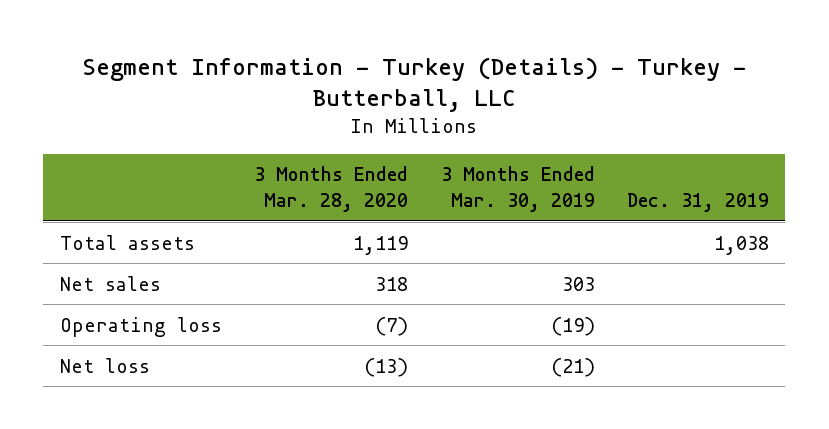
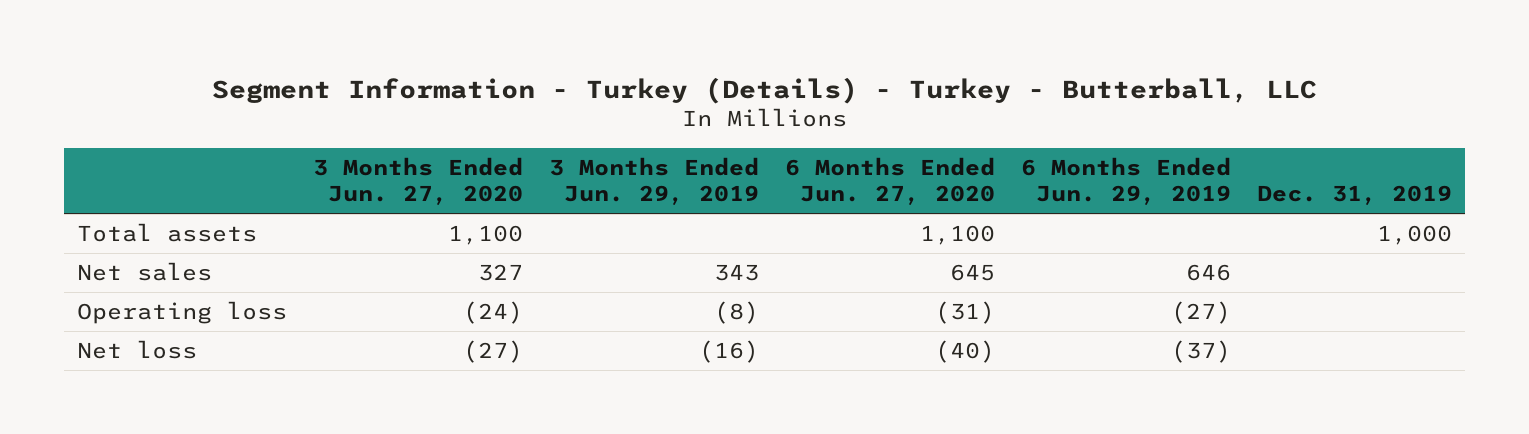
[254,166,409,212] 3 Months Ended Mar. 28, 2020 -> none
[440,166,595,212] 3 Months Ended Mar. 30, 2019 -> none
none -> [313,156,524,205] 3 Months Ended Jun. 27, 2020
none -> [549,156,760,205] 3 Months Ended Jun. 29, 2019
none -> [785,156,996,205] 6 Months Ended Jun. 27, 2020
none -> [1021,156,1232,205] 6 Months Ended Jun. 29, 2019
[714,235,770,255] 1,038 -> [1376,225,1452,246] 1,000

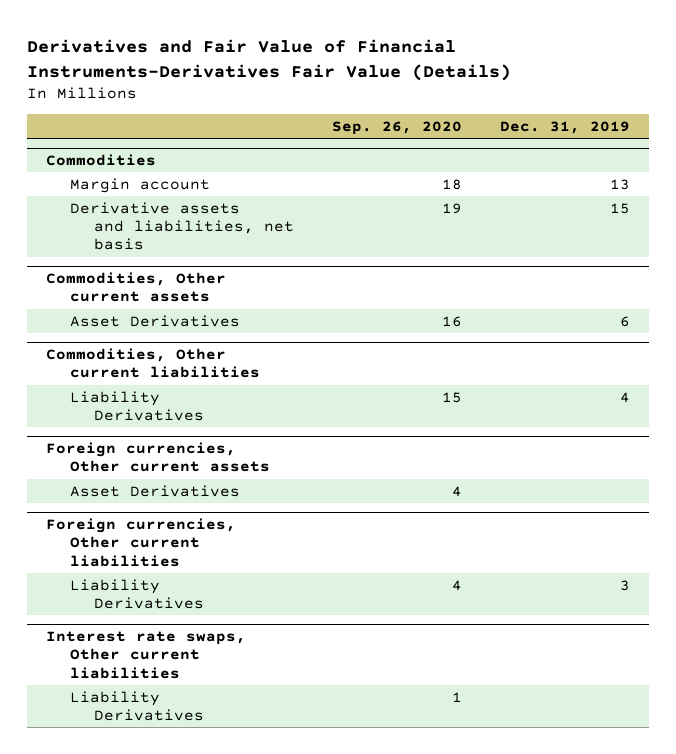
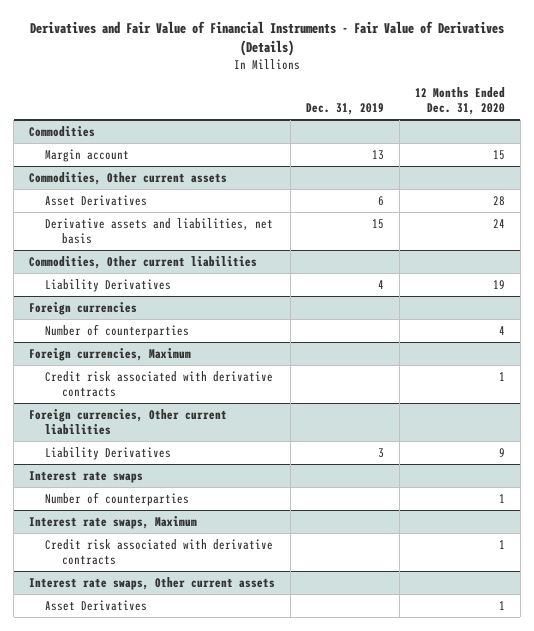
[27,39,512,81] Derivatives and Fair Value of Financial Instruments-Derivatives Fair Value (Details) -> [29,20,504,56] Derivatives and Fair Value of Financial Instruments - Fair Value of Derivatives (Details)
[331,121,462,136] Sep. 26, 2020 -> none
none -> [414,86,505,116] 12 Months Ended Dec. 31, 2020
[70,201,294,251] Derivative assets and liabilities, net basis -> none
none -> [45,217,274,245] Derivative assets and liabilities, net basis
[70,484,241,497] Asset Derivatives -> none
[46,441,271,473] Foreign currencies, Other current assets -> [29,301,138,315] Foreign currencies
none -> [45,323,190,338] Number of counterparties
none -> [29,347,192,361] Foreign currencies, Maximum
none -> [45,370,274,398] Credit risk associated with derivative contracts
[70,690,204,722] Liability Derivatives -> none
none -> [29,470,144,483] Interest rate swaps
none -> [45,491,190,506] Number of counterparties
none -> [29,515,198,529] Interest rate swaps, Maximum
none -> [45,538,274,566] Credit risk associated with derivative contracts
[46,630,247,679] Interest rate swaps, Other current liabilities -> [29,576,276,590] Interest rate swaps, Other current assets
none -> [45,599,148,611] Asset Derivatives

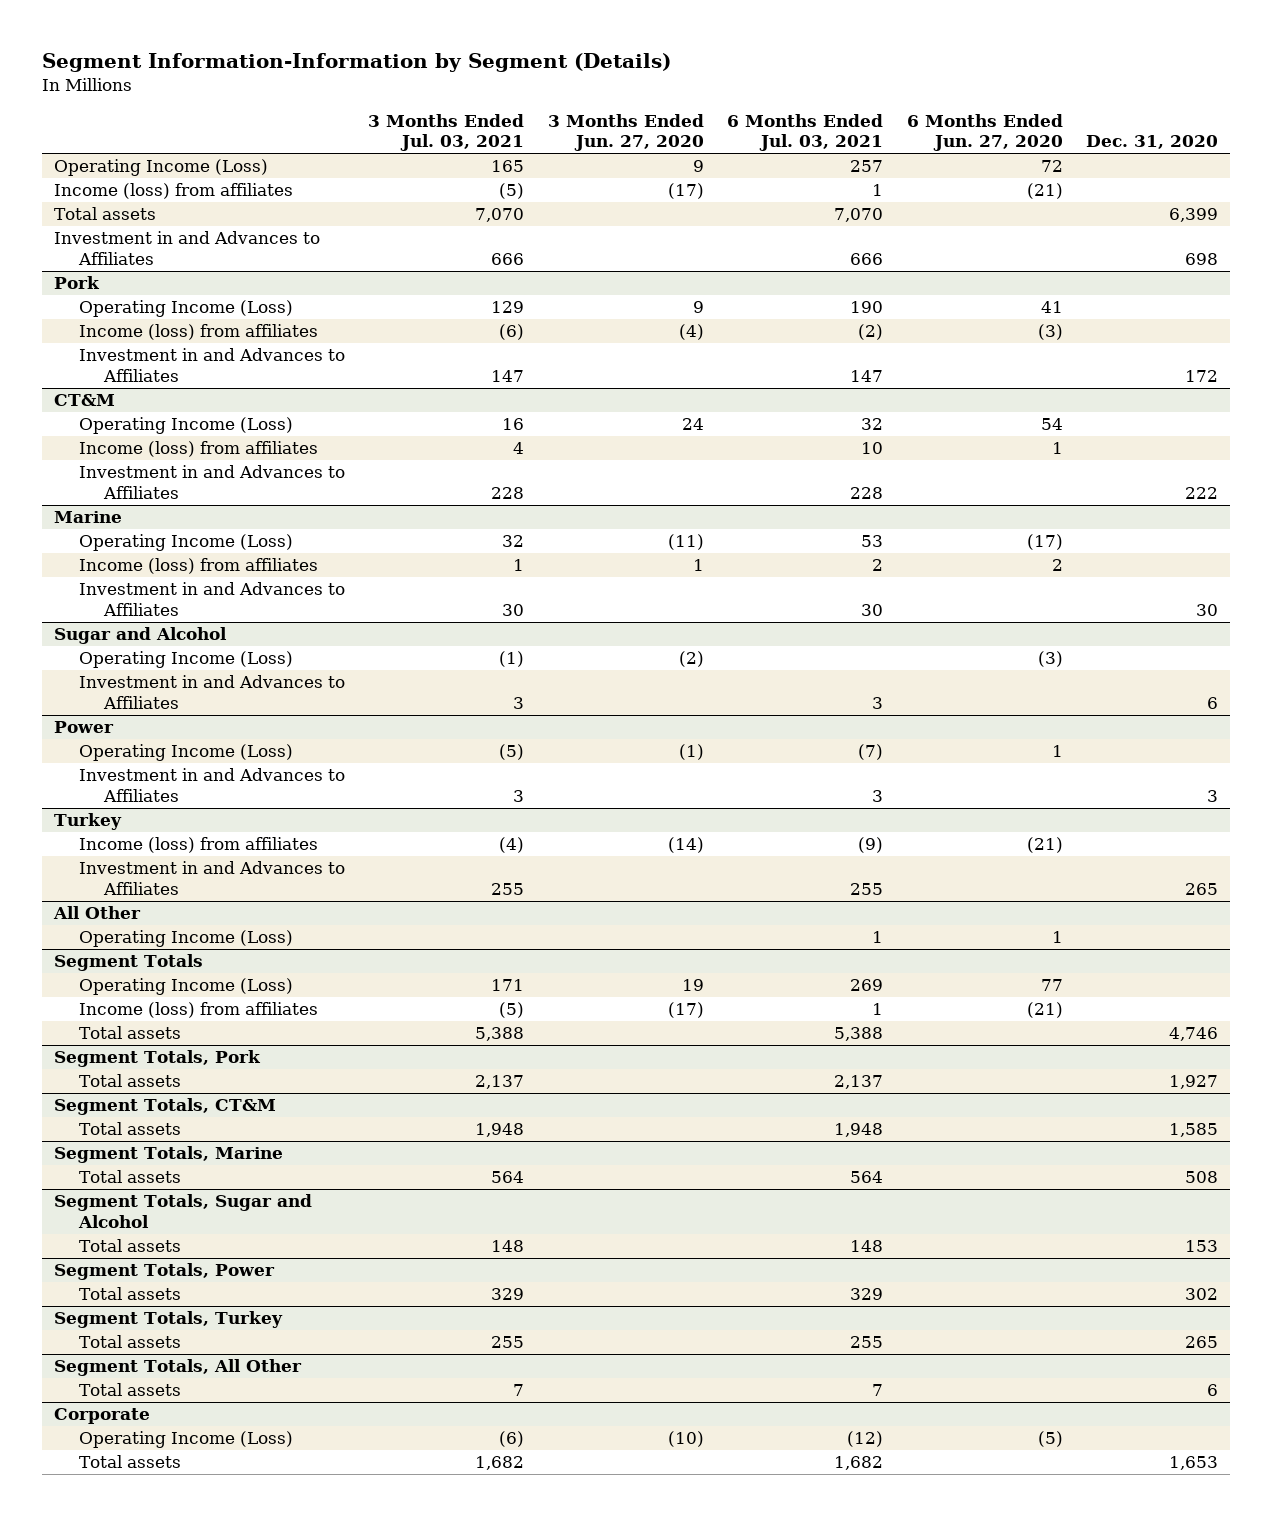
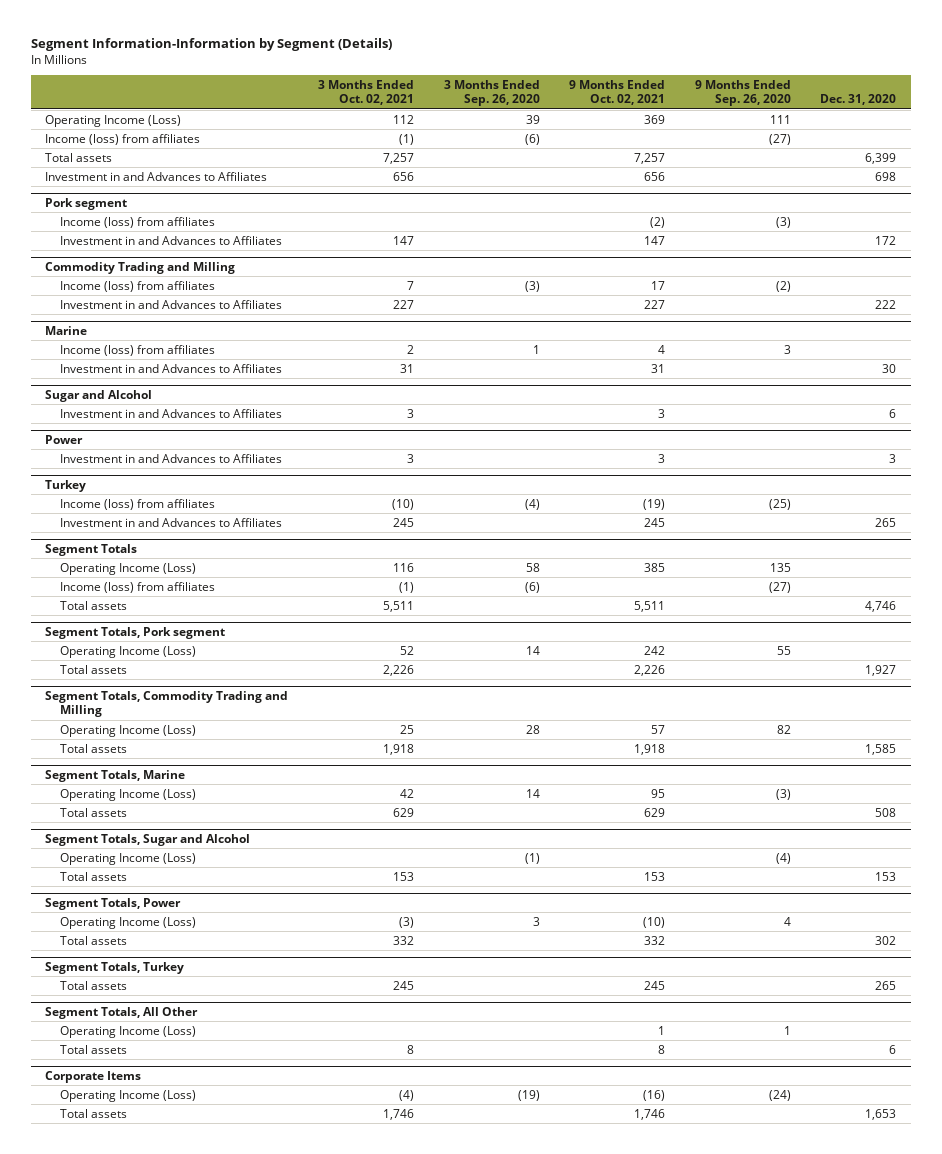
[368,113,525,151] 3 Months Ended Jul. 03, 2021 -> none
[547,113,704,151] 3 Months Ended Jun. 27, 2020 -> none
[727,113,884,151] 6 Months Ended Jul. 03, 2021 -> none
[906,113,1063,151] 6 Months Ended Jun. 27, 2020 -> none
none -> [317,79,414,106] 3 Months Ended Oct. 02, 2021
none -> [443,79,540,107] 3 Months Ended Sep. 26, 2020
none -> [569,79,666,106] 9 Months Ended Oct. 02, 2021
none -> [694,79,791,107] 9 Months Ended Sep. 26, 2020
[78,300,293,318] Operating Income (Loss) -> none
[53,276,100,290] Pork -> [45,197,128,210] Pork segment
[78,417,293,435] Operating Income (Loss) -> none
[53,394,115,407] CT&M -> [45,261,236,274] Commodity Trading and Milling
[78,534,293,552] Operating Income (Loss) -> none
[78,651,293,669] Operating Income (Loss) -> none
[78,744,293,762] Operating Income (Loss) -> none
[52,906,141,920] All Other -> none
[78,930,293,948] Operating Income (Loss) -> none
[53,1050,261,1068] Segment Totals, Pork -> [45,626,226,639] Segment Totals, Pork segment
none -> [60,645,197,658] Operating Income (Loss)
[53,1098,276,1116] Segment Totals, CT&M -> [45,690,289,718] Segment Totals, Commodity Trading and Milling
none -> [60,724,197,737] Operating Income (Loss)
none -> [60,788,197,801] Operating Income (Loss)
none -> [60,852,197,865] Operating Income (Loss)
none -> [60,916,197,929] Operating Income (Loss)
none -> [60,1025,197,1038] Operating Income (Loss)
[53,1408,150,1425] Corporate -> [45,1070,142,1083] Corporate Items

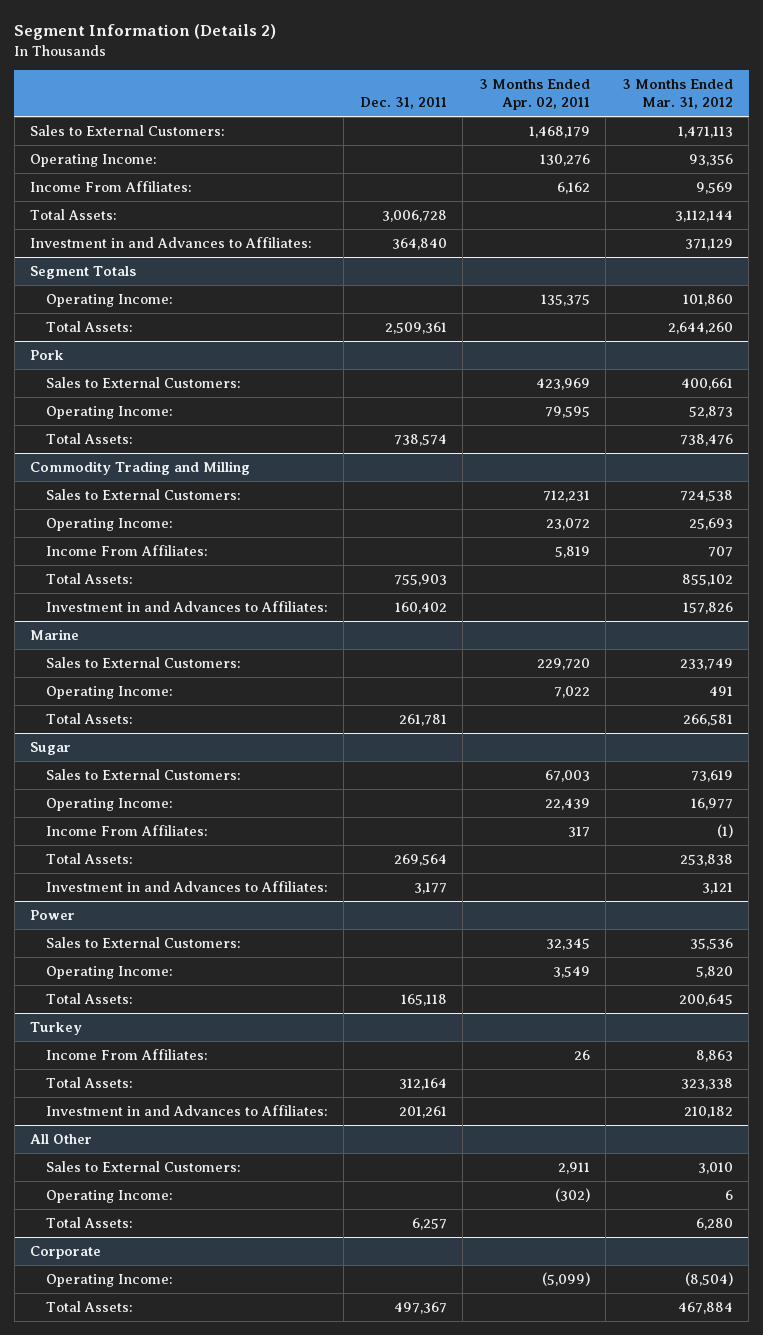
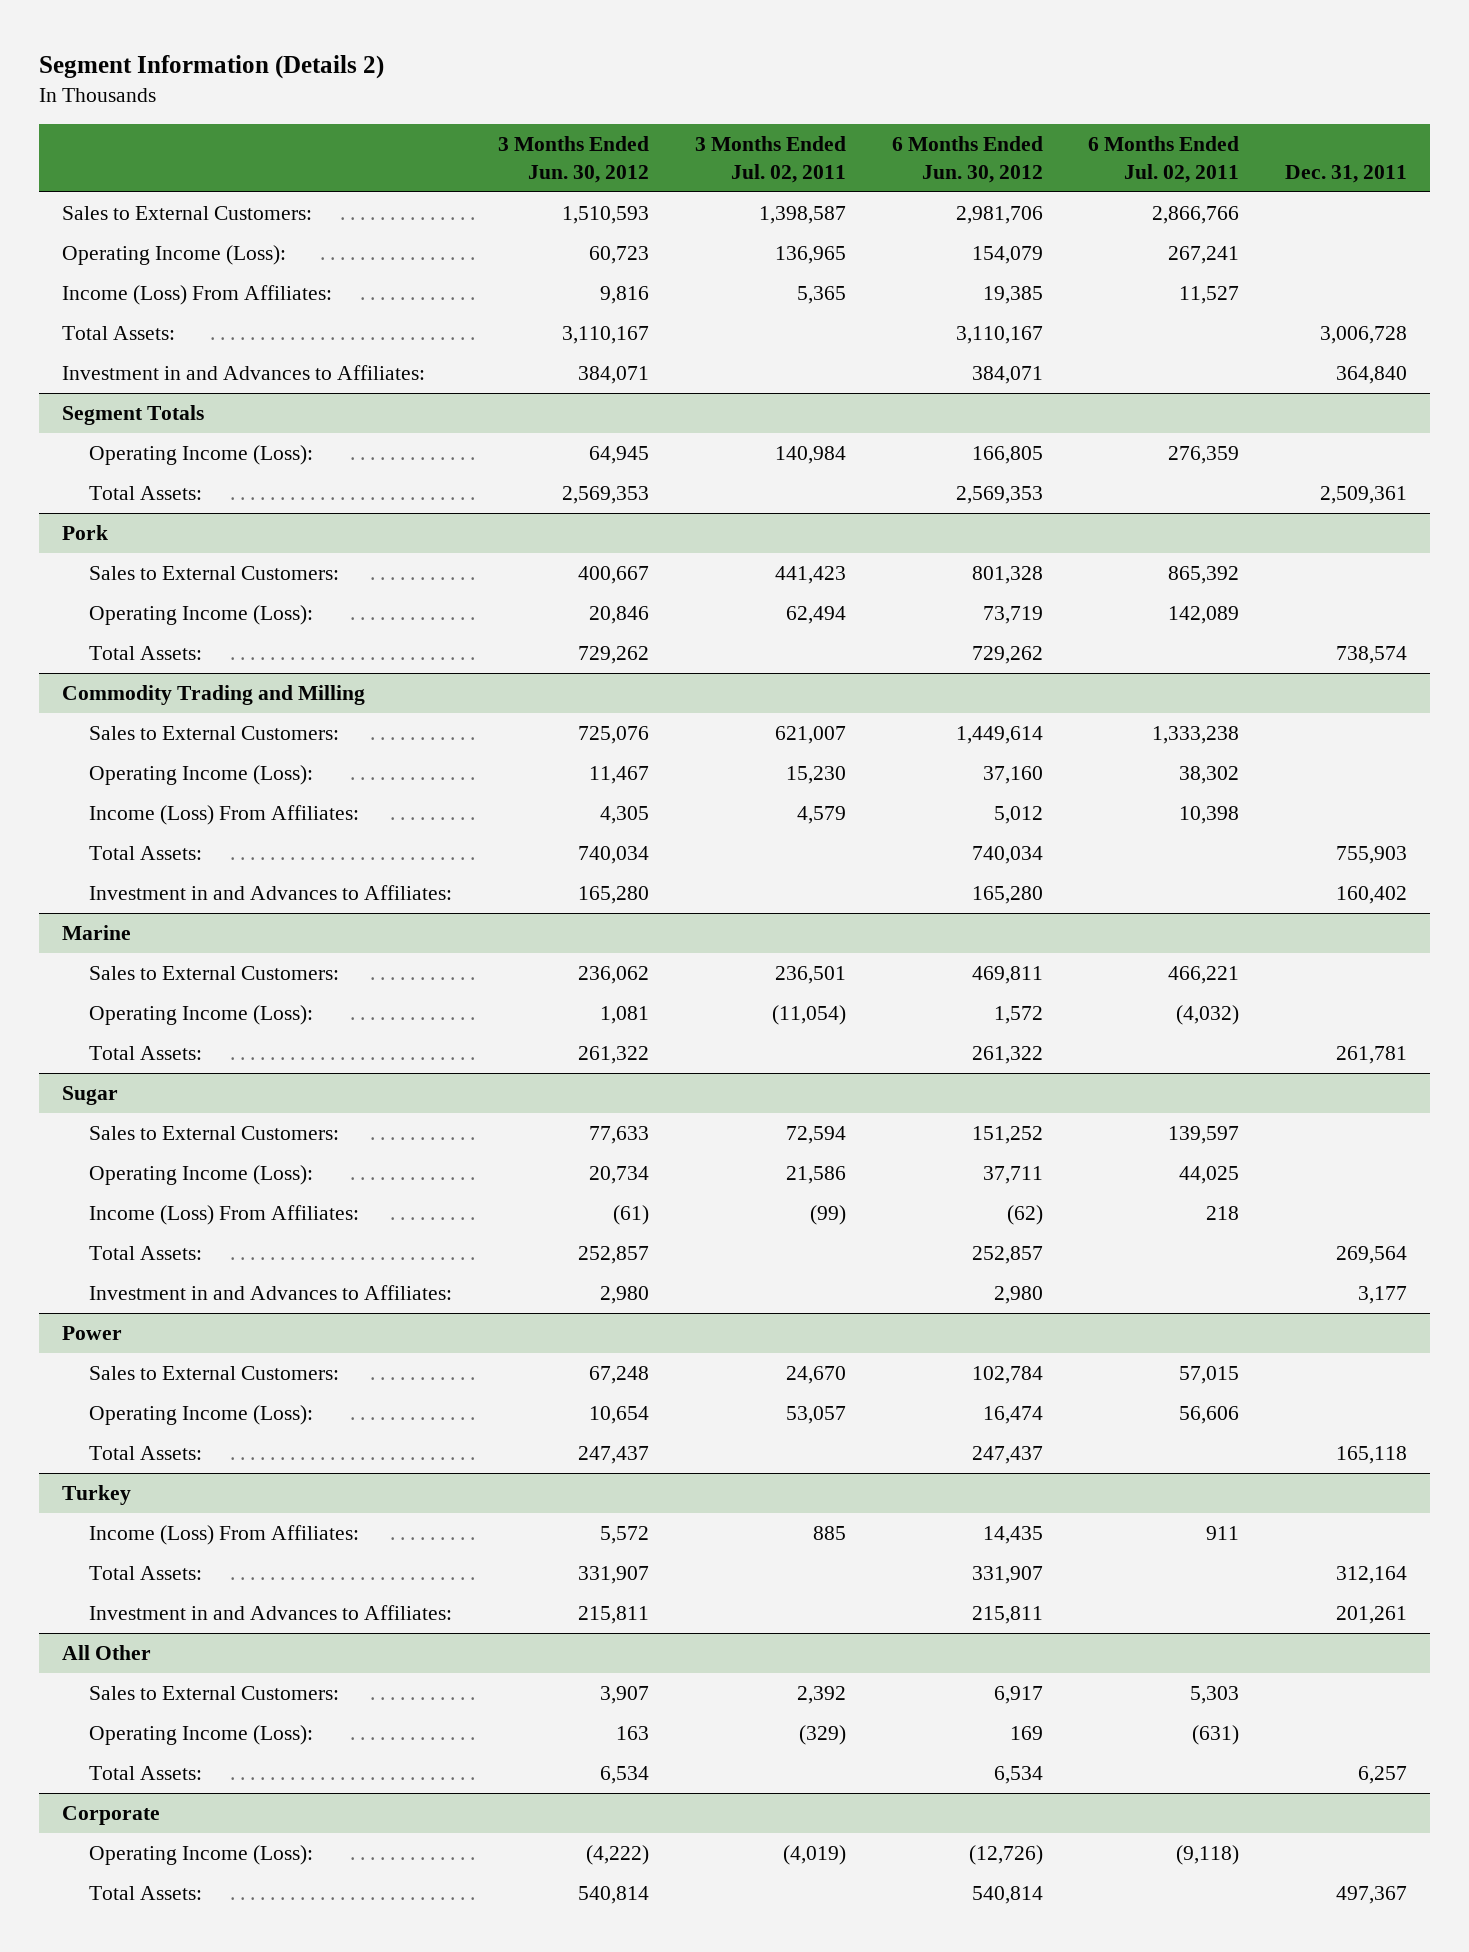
[478,78,590,111] 3 Months Ended Apr. 02, 2011 -> none
[621,78,733,110] 3 Months Ended Mar. 31, 2012 -> none
none -> [498,135,650,183] 3 Months Ended Jun. 30, 2012
none -> [694,135,846,183] 3 Months Ended Jul. 02, 2011
none -> [891,135,1043,183] 6 Months Ended Jun. 30, 2012
none -> [1088,135,1240,183] 6 Months Ended Jul. 02, 2011
[30,153,158,167] Operating Income: -> [62,245,287,266] Operating Income (Loss):
[30,180,193,192] Income From Affiliates: -> [62,285,333,306] Income (Loss) From Affiliates:
[45,293,173,307] Operating Income: -> [89,445,314,466] Operating Income (Loss):
[45,405,173,419] Operating Income: -> [89,605,314,626] Operating Income (Loss):
[45,517,173,531] Operating Income: -> [89,765,314,786] Operating Income (Loss):
[45,544,208,556] Income From Affiliates: -> [89,805,360,826] Income (Loss) From Affiliates:
[45,685,173,699] Operating Income: -> [89,1005,314,1026] Operating Income (Loss):
[45,797,173,811] Operating Income: -> [89,1165,314,1186] Operating Income (Loss):
[45,824,208,836] Income From Affiliates: -> [89,1205,360,1226] Income (Loss) From Affiliates:
[45,965,173,979] Operating Income: -> [89,1405,314,1426] Operating Income (Loss):
[45,1048,208,1060] Income From Affiliates: -> [89,1525,360,1546] Income (Loss) From Affiliates:
[45,1189,173,1203] Operating Income: -> [89,1725,314,1746] Operating Income (Loss):
[45,1273,173,1287] Operating Income: -> [89,1845,314,1866] Operating Income (Loss):

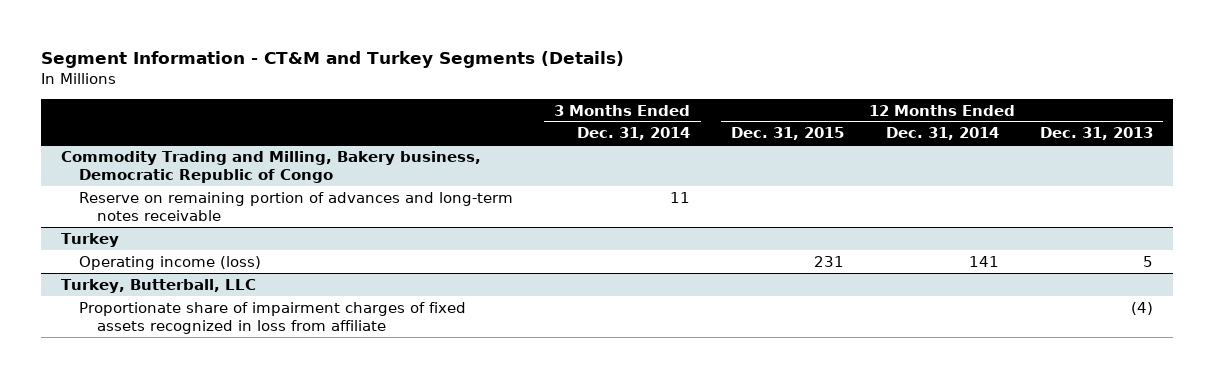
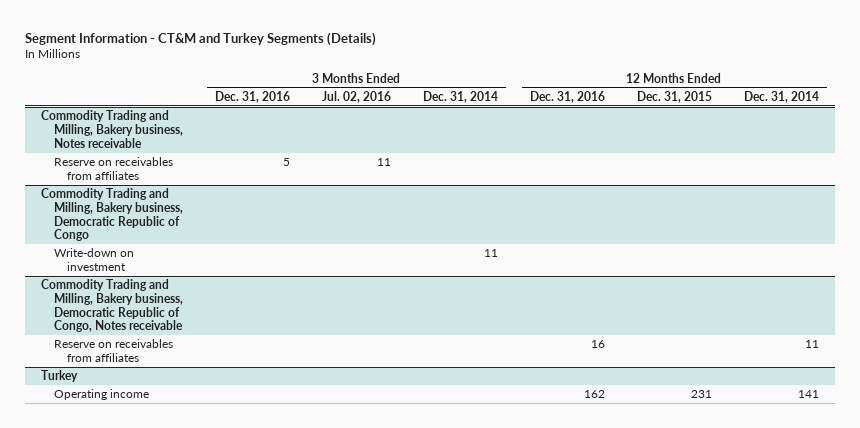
[1039,127,1153,141] Dec. 31, 2013 -> none
none -> [214,90,290,103] Dec. 31, 2016
none -> [321,90,391,103] Jul. 02, 2016
none -> [529,90,605,103] Dec. 31, 2016
none -> [40,110,183,148] Commodity Trading and Milling, Bakery business, Notes receivable
none -> [53,157,173,180] Reserve on receivables from affiliates
[79,191,514,221] Reserve on remaining portion of advances and long-term notes receivable -> [53,248,134,271] Write-down on investment
none -> [40,279,183,333] Commodity Trading and Milling, Bakery business, Democratic Republic of Congo, Notes receivable
none -> [53,339,173,362] Reserve on receivables from affiliates
[61,278,257,293] Turkey, Butterball, LLC -> none
[79,301,467,334] Proportionate share of impairment charges of fixed assets recognized in loss from affiliate -> none
[79,255,262,270] Operating income (loss) -> [53,389,149,401] Operating income

